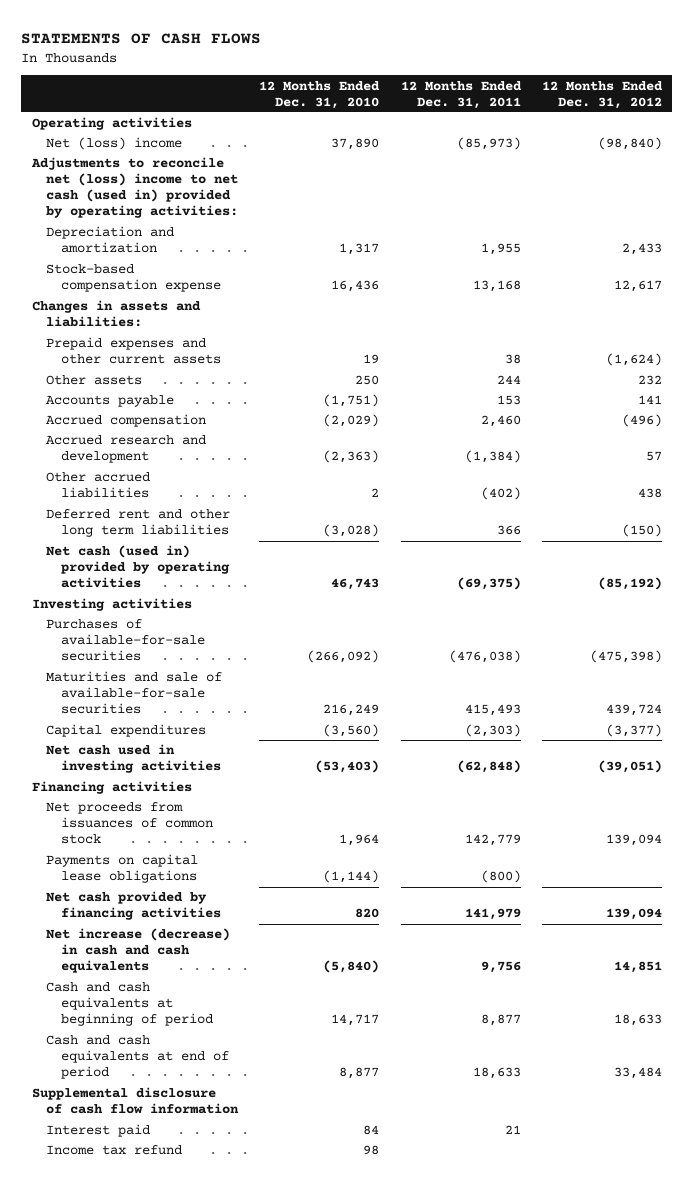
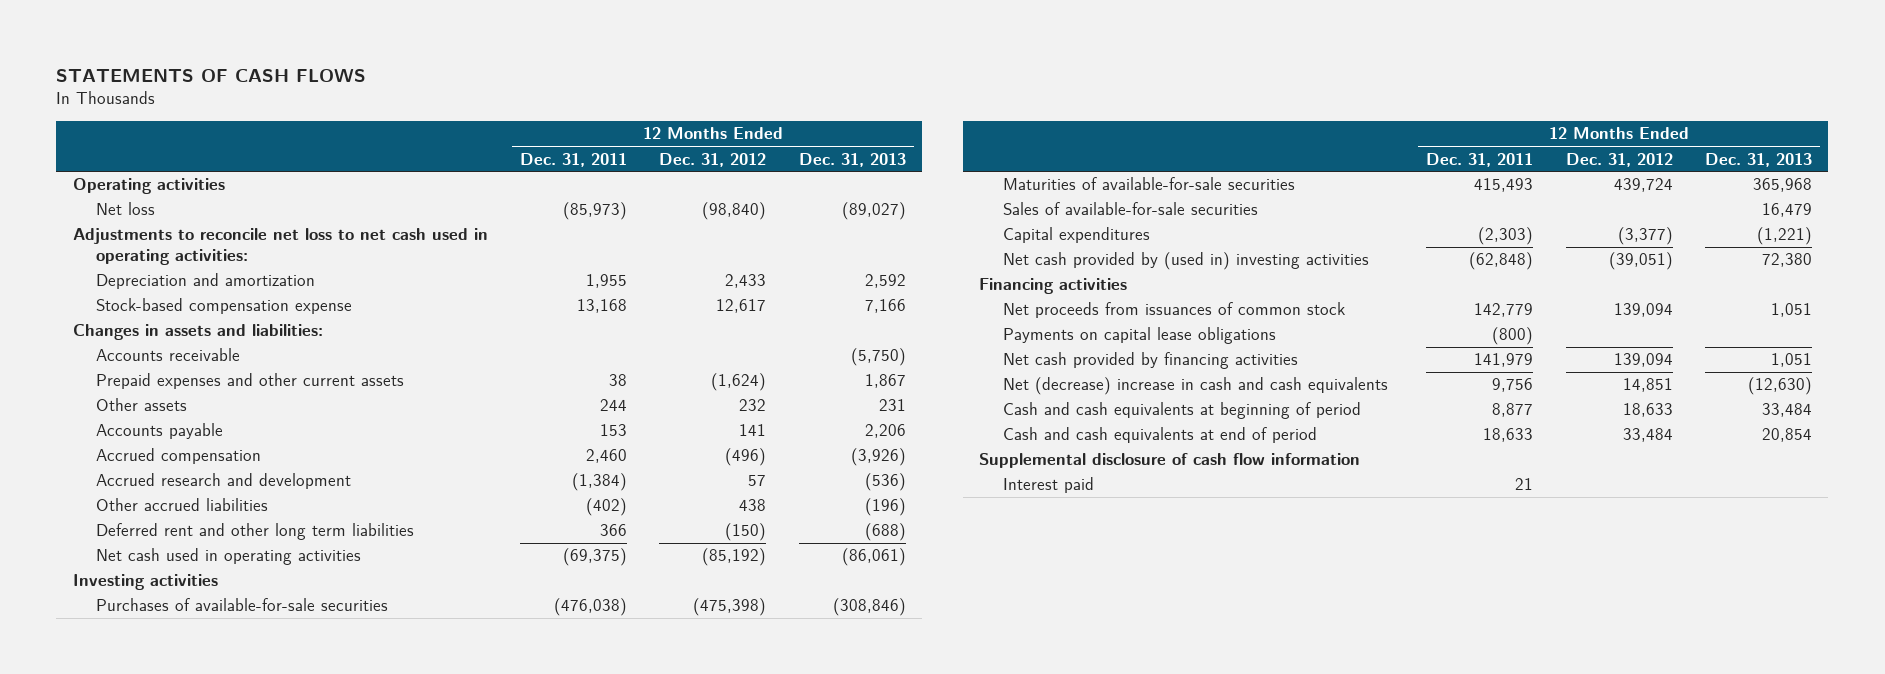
[259,80,381,109] 12 Months Ended Dec. 31, 2010 -> none
none -> [798,152,906,167] Dec. 31, 2013
[46,137,183,151] Net (loss) income -> [96,202,156,216] Net loss
[31,157,239,219] Adjustments to reconcile net (loss) income to net cash (used in) provided by operating activities: -> [72,228,488,265] Adjustments to reconcile net loss to net cash used in operating activities:
none -> [96,348,241,362] Accounts receivable
[46,545,230,589] Net cash (used in) provided by operating activities -> [96,548,362,566] Net cash used in operating activities
[46,671,223,715] Maturities and sale of available-for-sale securities -> [1002,177,1295,191] Maturities of available-for-sale securities
none -> [1002,202,1258,216] Sales of available-for-sale securities
[46,744,221,774] Net cash used in investing activities -> [1002,252,1369,271] Net cash provided by (used in) investing activities
[46,928,231,974] Net increase (decrease) in cash and cash equivalents -> [1002,377,1388,396] Net (decrease) increase in cash and cash equivalents
[46,1145,183,1156] Income tax refund -> none

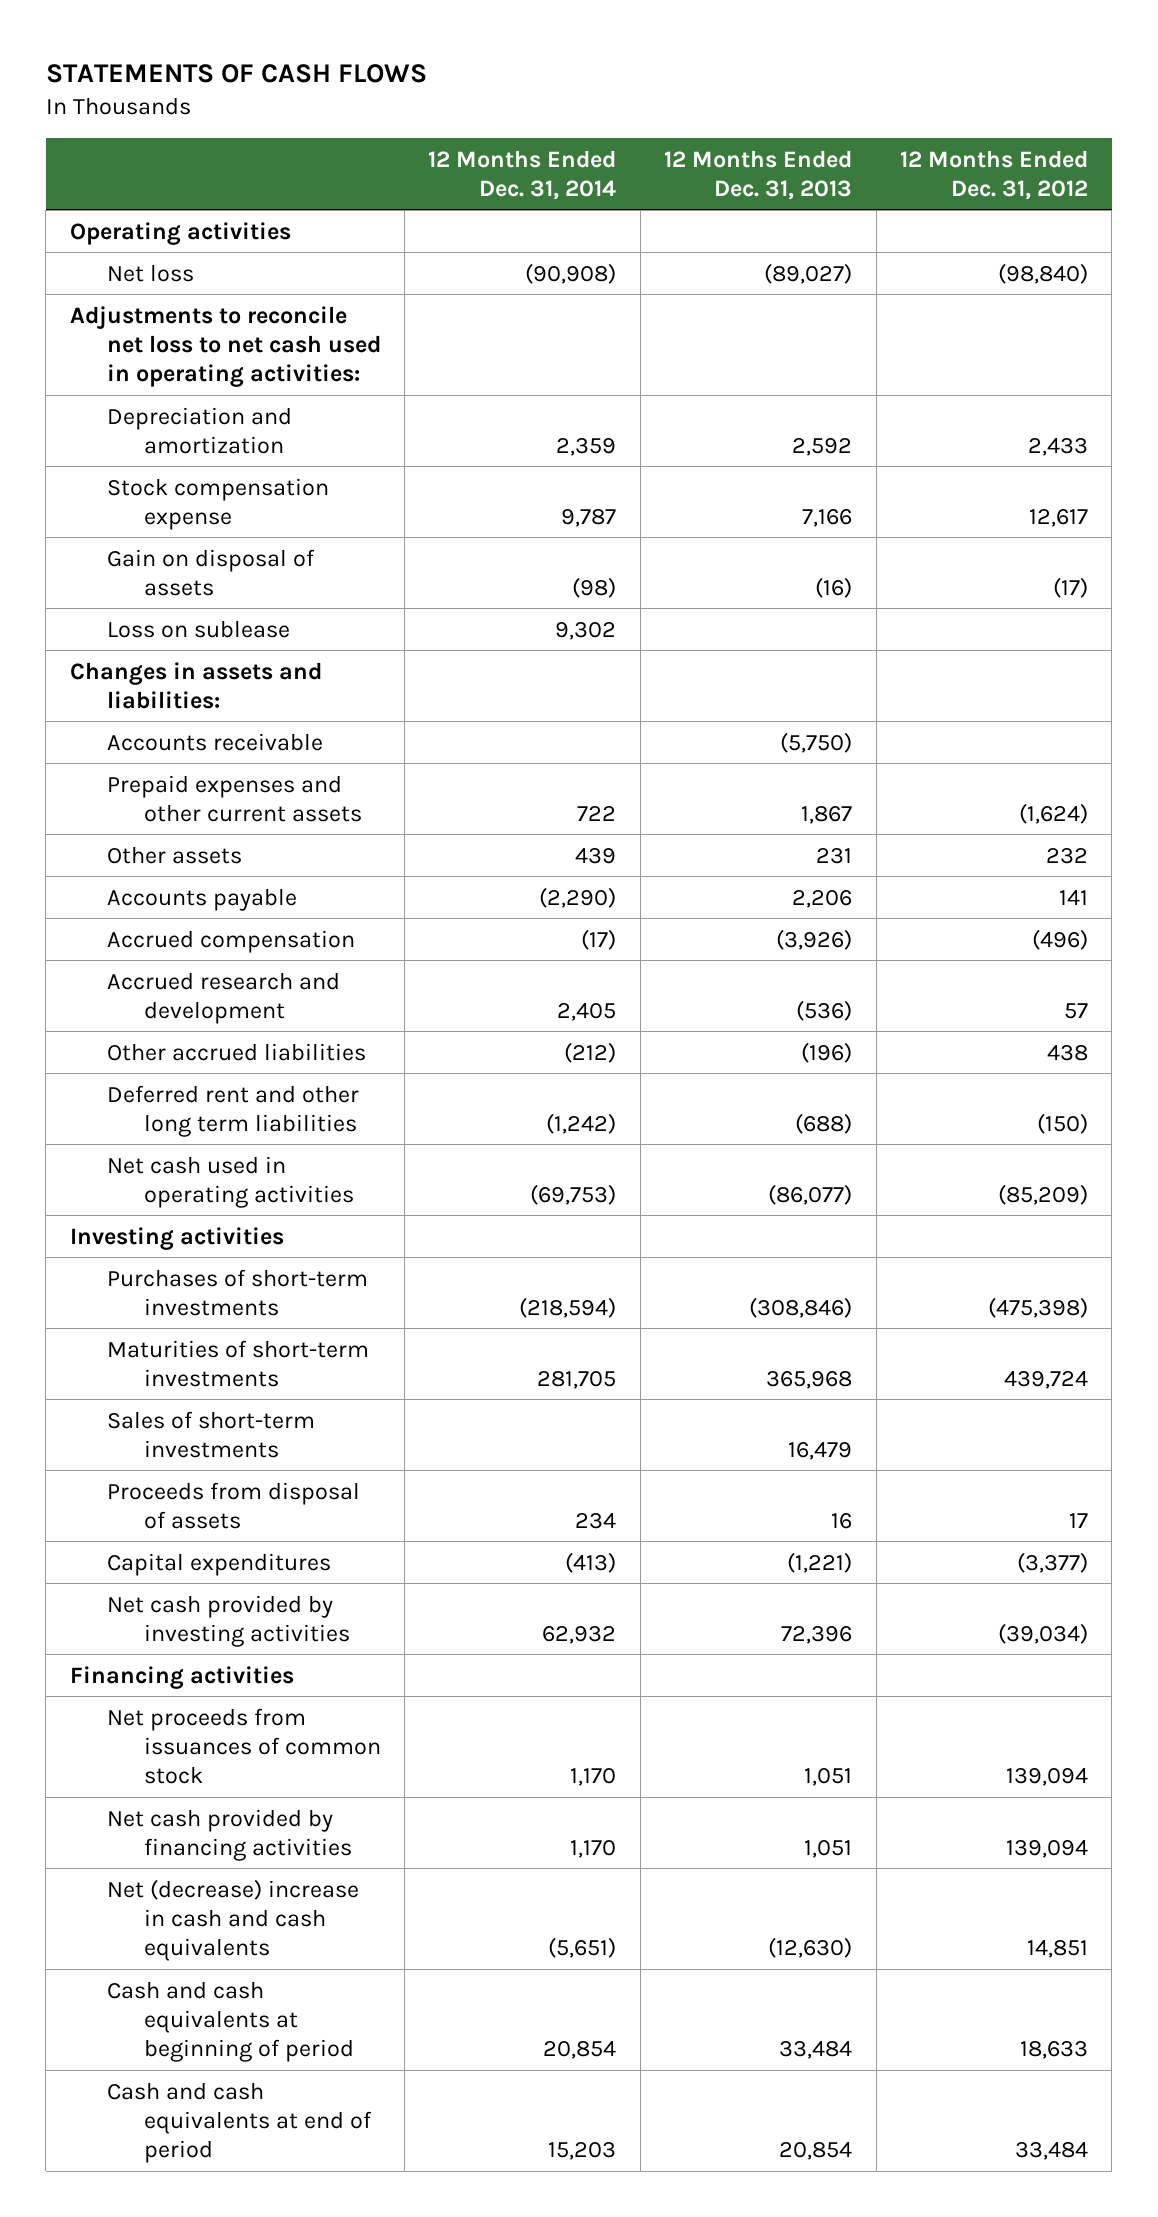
[519,152,627,167] Dec. 31, 2011 -> none
none -> [428,149,617,200] 12 Months Ended Dec. 31, 2014
[96,298,353,315] Stock-based compensation expense -> [106,477,329,530] Stock compensation expense
none -> [106,548,315,596] Gain on disposal of assets
none -> [106,619,290,638] Loss on sublease
[702,548,767,567] (85,192) -> [997,1183,1088,1205] (85,209)
[841,548,906,567] (86,061) -> [768,1183,853,1205] (86,077)
[96,598,389,612] Purchases of available-for-sale securities -> [106,1268,368,1316] Purchases of short-term investments
[1002,177,1295,191] Maturities of available-for-sale securities -> [106,1339,369,1387] Maturities of short-term investments
[1002,202,1258,216] Sales of available-for-sale securities -> [106,1410,315,1458] Sales of short-term investments
none -> [106,1481,360,1529] Proceeds from disposal of assets
[1002,252,1369,271] Net cash provided by (used in) investing activities -> [106,1594,350,1647] Net cash provided by investing activities
[1608,252,1673,271] (39,051) -> [997,1622,1088,1644] (39,034)
[1762,253,1813,268] 72,380 -> [781,1625,853,1644] 72,396
[1002,327,1276,345] Payments on capital lease obligations -> none
[979,453,1361,469] Supplemental disclosure of cash flow information -> none
[1002,477,1094,494] Interest paid -> none

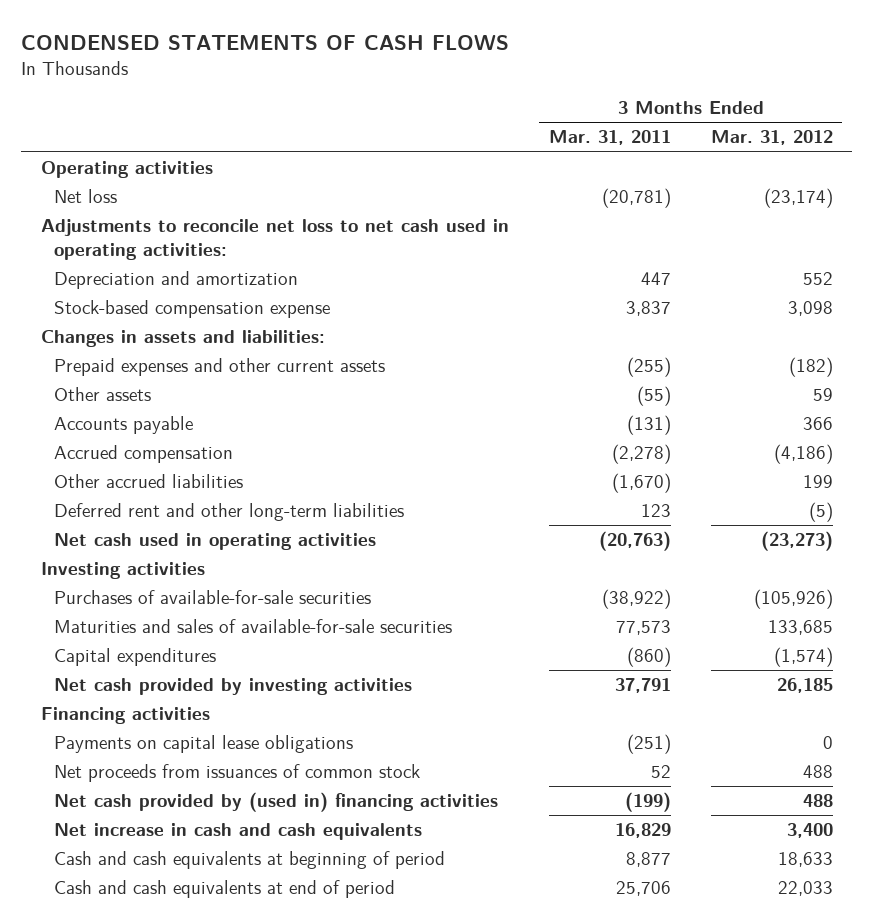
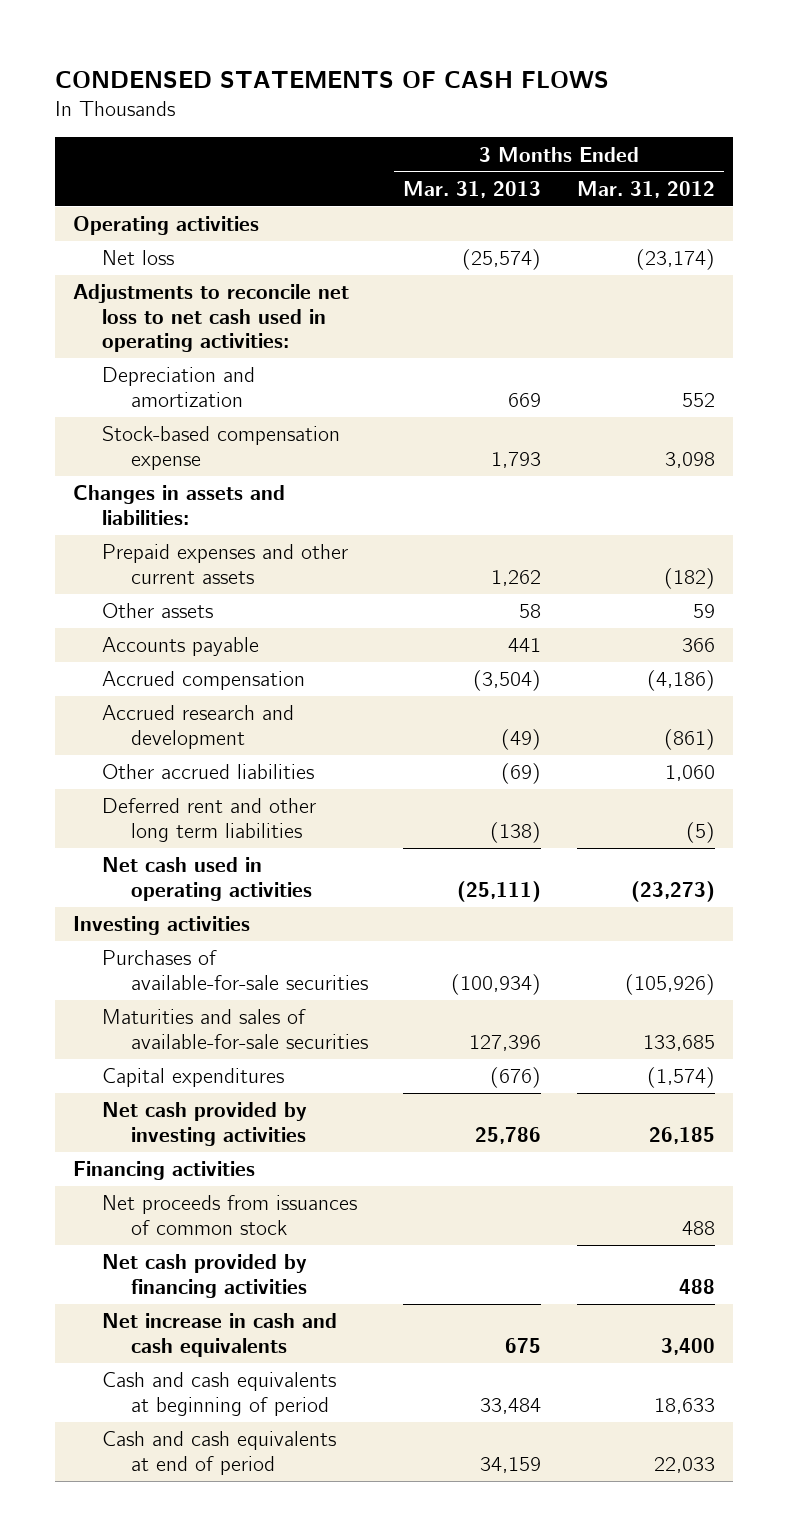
[548,130,671,146] Mar. 31, 2011 -> none
none -> [403,180,542,198] Mar. 31, 2013
none -> [101,705,294,749] Accrued research and development
[802,475,833,489] 199 -> [665,765,716,782] 1,060
[54,503,405,522] Deferred rent and other long-term liabilities -> [101,798,316,842] Deferred rent and other long term liabilities
[54,735,354,754] Payments on capital lease obligations -> none
[54,792,499,813] Net cash provided by (used in) financing activities -> [101,1254,307,1298] Net cash provided by financing activities

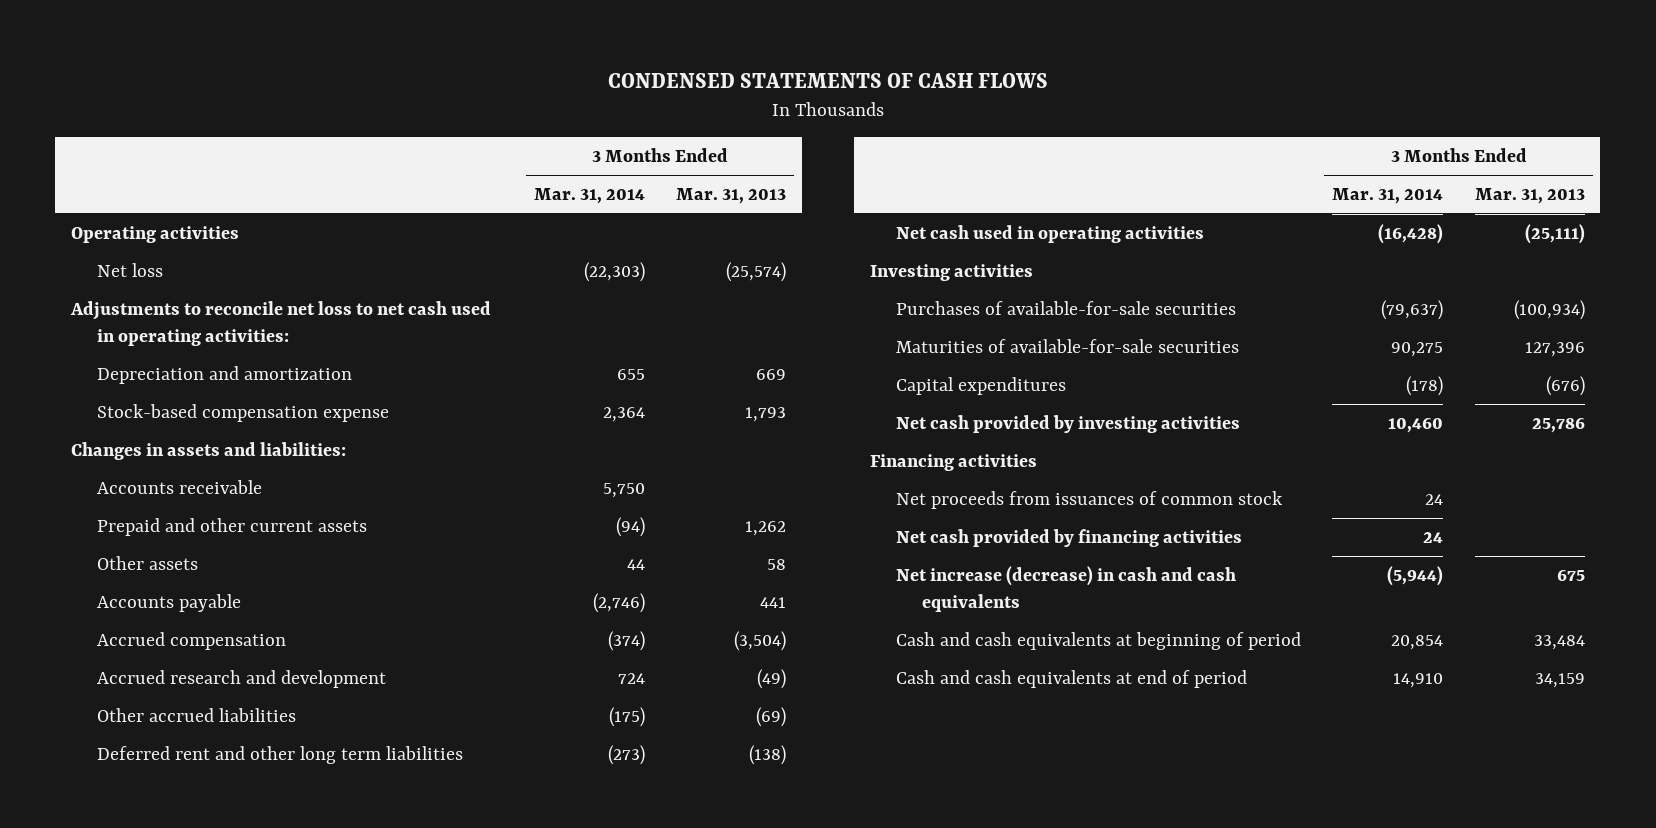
[577,180,716,198] Mar. 31, 2012 -> none
none -> [533,187,645,204] Mar. 31, 2014
none -> [97,479,263,494] Accounts receivable
[101,544,348,584] Prepaid expenses and other current assets -> [97,517,368,536] Prepaid and other current assets
[101,1009,368,1049] Maturities and sales of available-for-sale securities -> [895,338,1239,353] Maturities of available-for-sale securities
[101,1313,337,1357] Net increase in cash and cash equivalents -> [895,565,1236,613] Net increase (decrease) in cash and cash equivalents

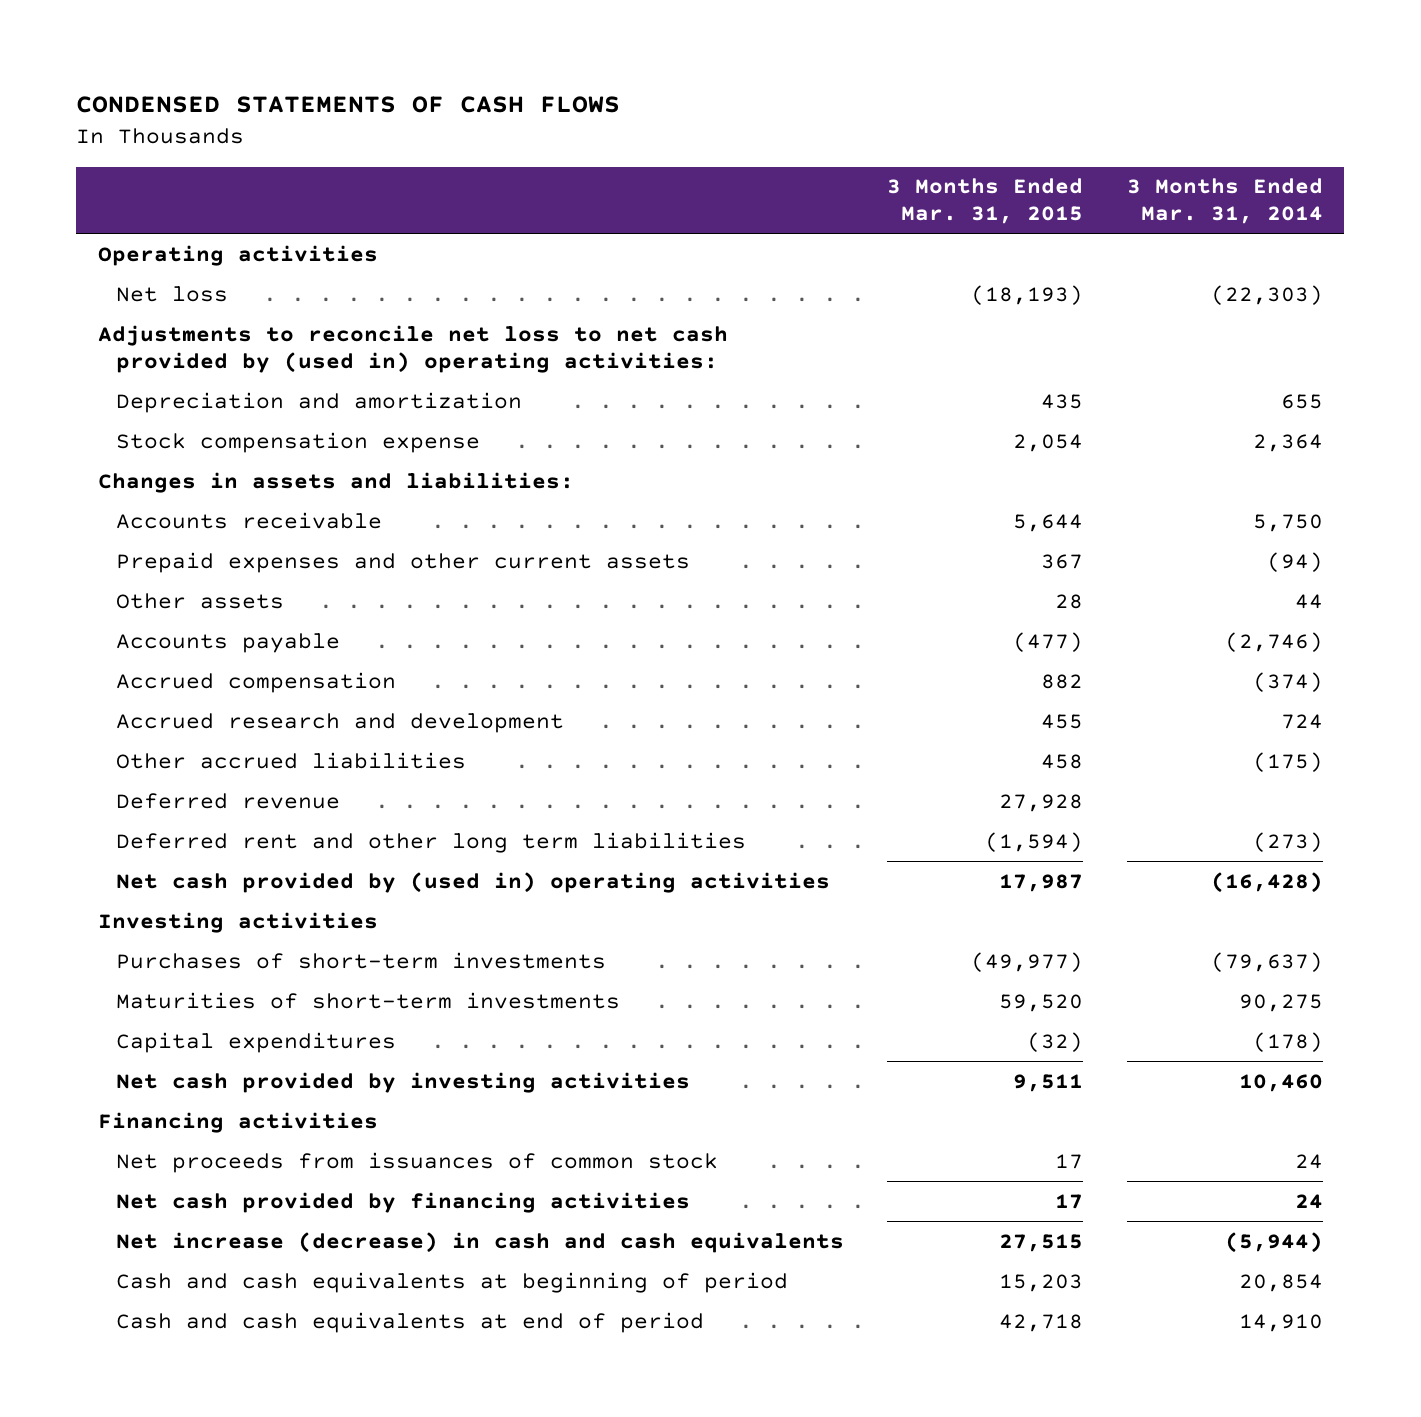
[676,187,787,204] Mar. 31, 2013 -> none
none -> [887,178,1084,225] 3 Months Ended Mar. 31, 2015
[70,300,492,347] Adjustments to reconcile net loss to net cash used in operating activities: -> [98,324,729,373] Adjustments to reconcile net loss to net cash provided by (used in) operating activities:
[97,403,390,422] Stock-based compensation expense -> [115,431,480,453] Stock compensation expense
[97,517,368,536] Prepaid and other current assets -> [115,551,690,573] Prepaid expenses and other current assets
none -> [115,792,340,809] Deferred revenue
[895,224,1204,243] Net cash used in operating activities -> [115,871,830,893] Net cash provided by (used in) operating activities
[895,300,1236,315] Purchases of available-for-sale securities -> [115,951,606,969] Purchases of short-term investments
[895,338,1239,353] Maturities of available-for-sale securities -> [115,991,620,1009] Maturities of short-term investments

